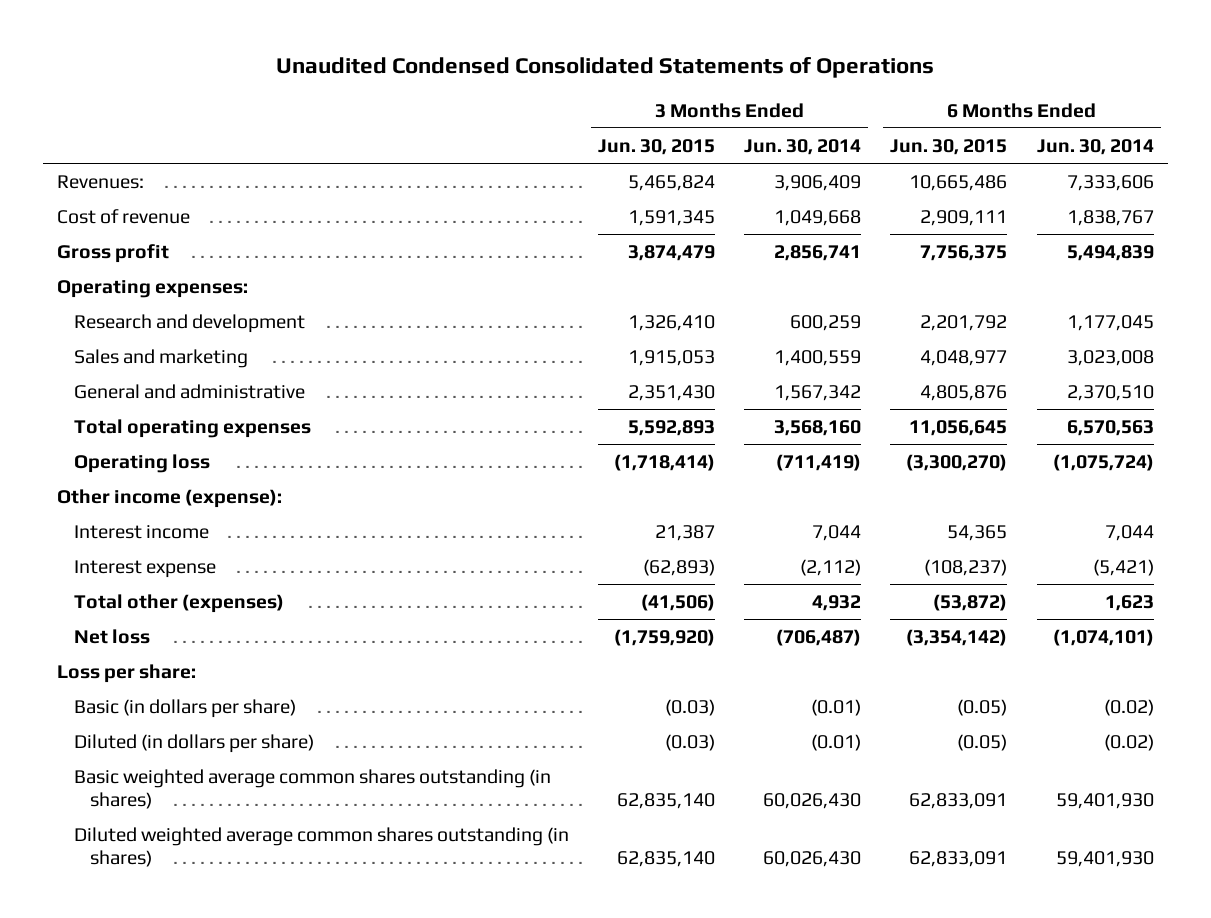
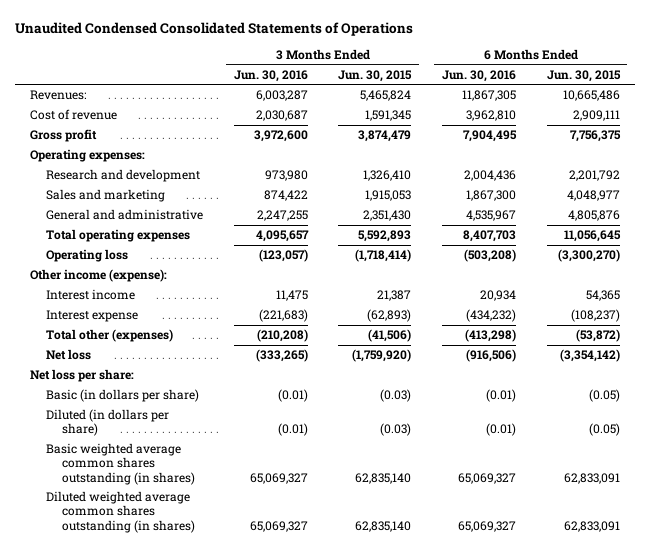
[744,138,862,155] Jun. 30, 2014 -> none
[1036,138,1154,155] Jun. 30, 2014 -> none
none -> [233,69,308,82] Jun. 30, 2016
none -> [441,69,516,82] Jun. 30, 2016
[57,664,197,684] Loss per share: -> [30,369,135,383] Net loss per share:

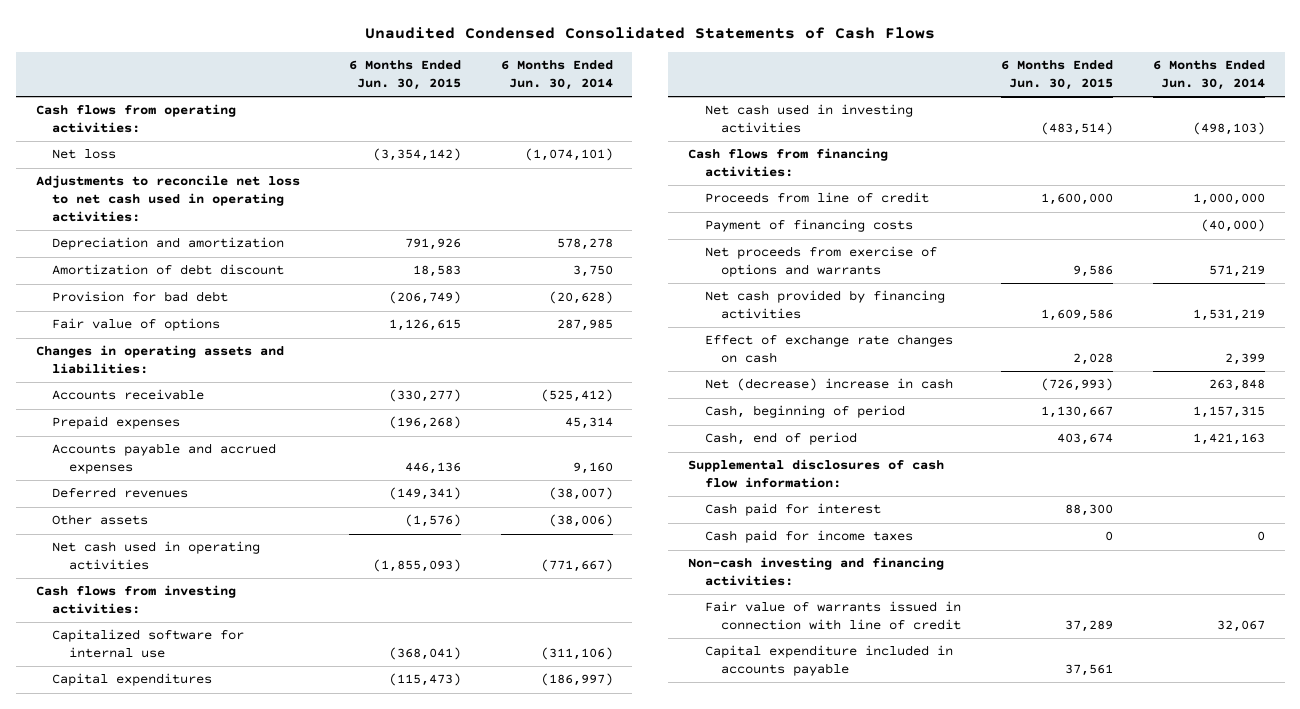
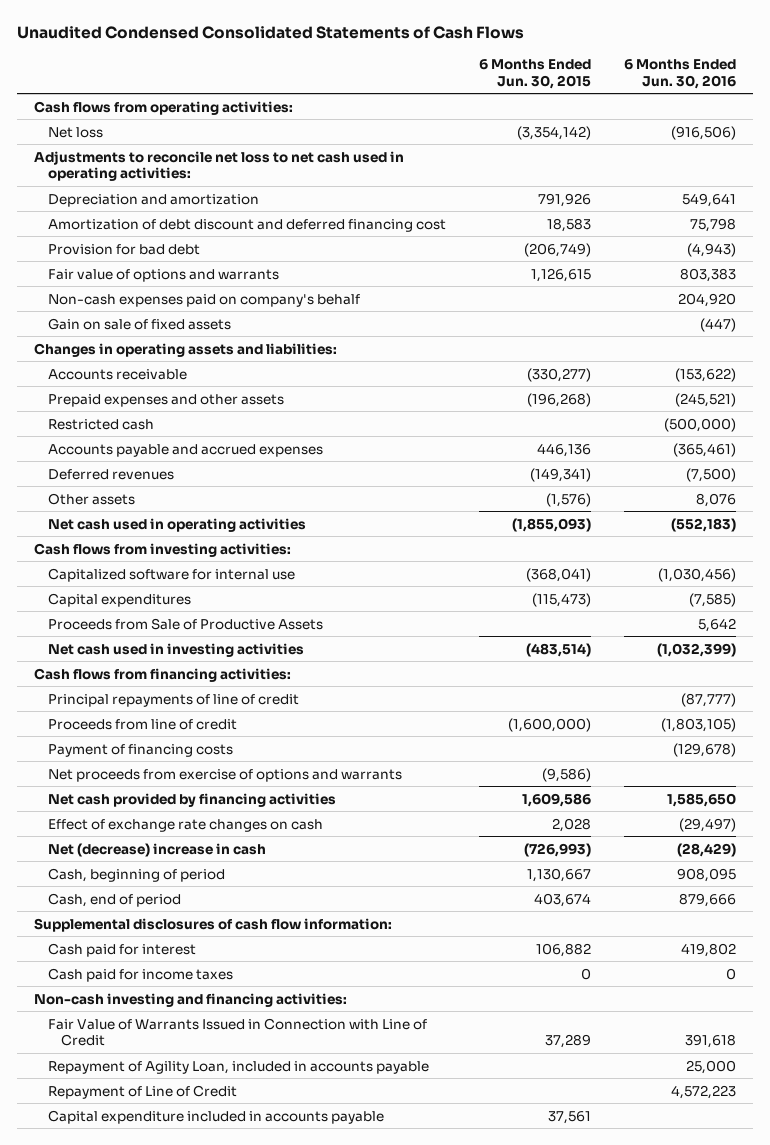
[500,60,613,91] 6 Months Ended Jun. 30, 2014 -> none
none -> [624,59,737,89] 6 Months Ended Jun. 30, 2016
[52,264,285,276] Amortization of debt discount -> [47,218,446,232] Amortization of debt discount and deferred financing cost
[52,318,221,332] Fair value of options -> [47,268,279,282] Fair value of options and warrants
none -> [47,293,360,307] Non-cash expenses paid on company's behalf
none -> [47,317,231,330] Gain on sale of fixed assets
[52,416,181,430] Prepaid expenses -> [47,393,284,407] Prepaid expenses and other assets
none -> [47,418,154,430] Restricted cash
none -> [47,617,323,630] Proceeds from Sale of Productive Assets
none -> [47,693,299,707] Principal repayments of line of credit
[1041,193,1114,206] 1,600,000 -> [507,717,591,732] (1,600,000)
[1073,265,1114,278] 9,586 -> [541,767,591,782] (9,586)
[1065,504,1114,517] 88,300 -> [535,942,591,957] 106,882
[704,601,962,631] Fair value of warrants issued in connection with line of credit -> [47,1017,427,1046] Fair Value of Warrants Issued in Connection with Line of Credit
none -> [47,1060,429,1074] Repayment of Agility Loan, included in accounts payable
none -> [47,1084,237,1099] Repayment of Line of Credit

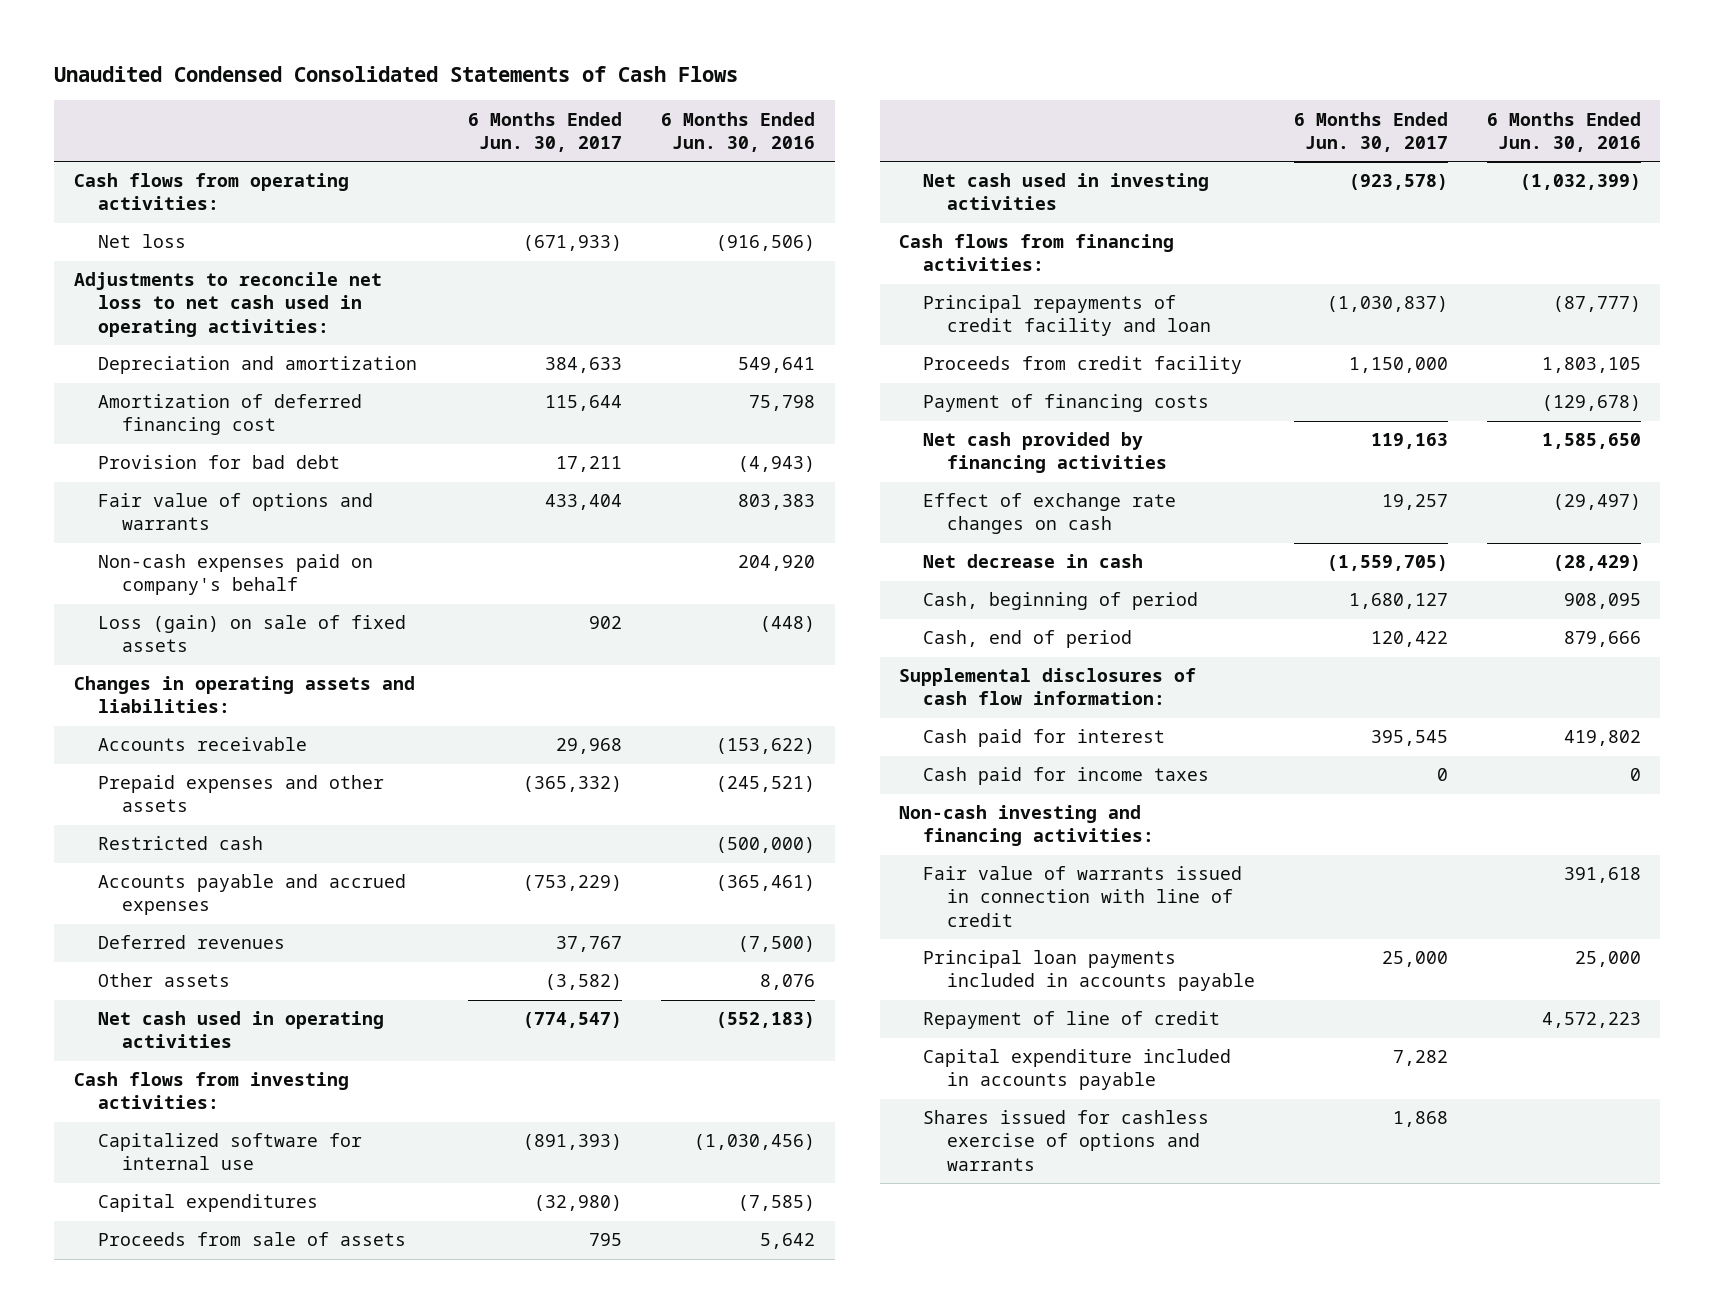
[478,59,591,89] 6 Months Ended Jun. 30, 2015 -> none
none -> [468,111,623,152] 6 Months Ended Jun. 30, 2017
[47,218,446,232] Amortization of debt discount and deferred financing cost -> [97,394,362,436] Amortization of deferred financing cost
[47,317,231,330] Gain on sale of fixed assets -> [97,615,406,653] Loss (gain) on sale of fixed assets
[700,317,737,332] (447) -> [760,616,816,633] (448)
[47,617,323,630] Proceeds from Sale of Productive Assets -> [97,1232,406,1247] Proceeds from sale of assets
[47,693,299,707] Principal repayments of line of credit -> [922,295,1211,337] Principal repayments of credit facility and loan
[47,718,237,730] Proceeds from line of credit -> [922,356,1242,375] Proceeds from credit facility
[661,717,737,732] (1,803,105) -> [1541,357,1641,374] 1,803,105
[47,768,402,782] Net proceeds from exercise of options and warrants -> none
[47,842,266,857] Net (decrease) increase in cash -> [922,554,1143,569] Net decrease in cash
[47,1017,427,1046] Fair Value of Warrants Issued in Connection with Line of Credit -> [922,866,1242,927] Fair value of warrants issued in connection with line of credit
[47,1060,429,1074] Repayment of Agility Loan, included in accounts payable -> [922,950,1255,992] Principal loan payments included in accounts payable
[47,1084,237,1099] Repayment of Line of Credit -> [922,1011,1220,1030] Repayment of line of credit
none -> [922,1110,1209,1171] Shares issued for cashless exercise of options and warrants

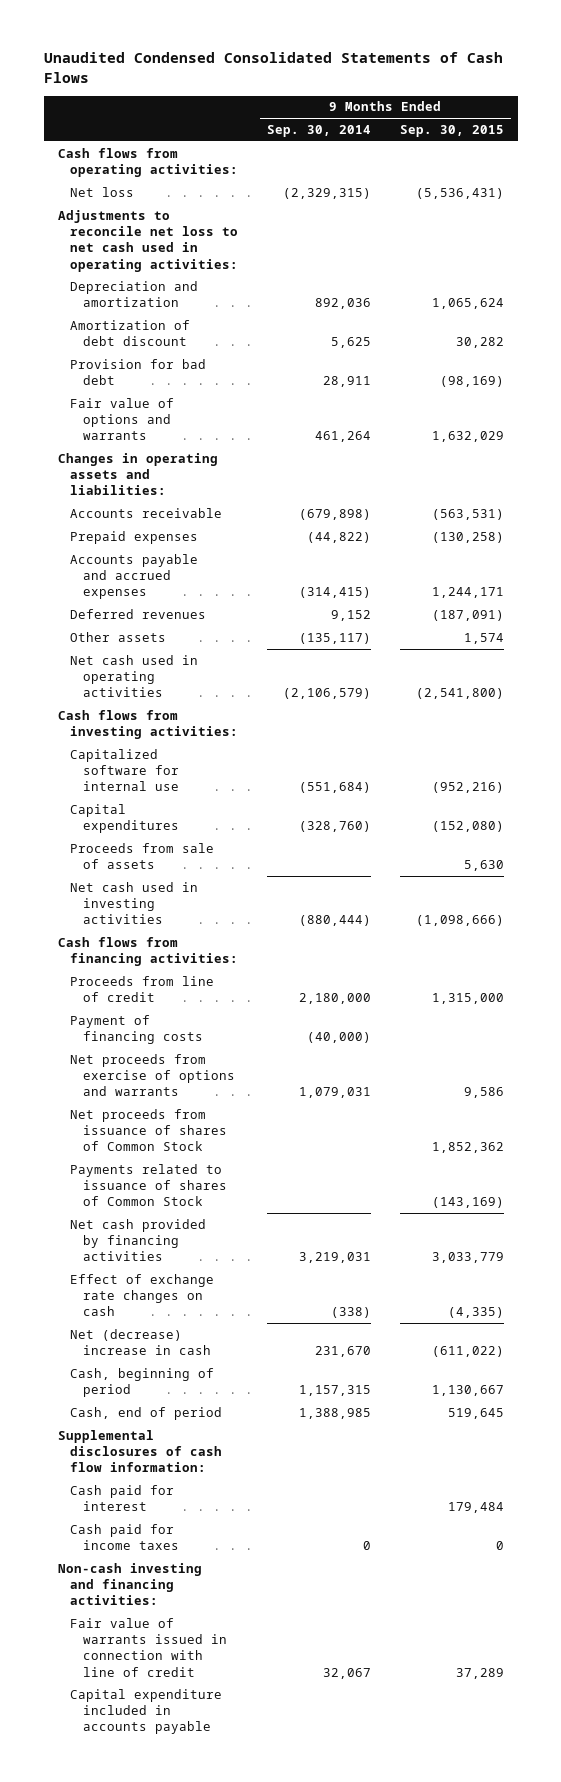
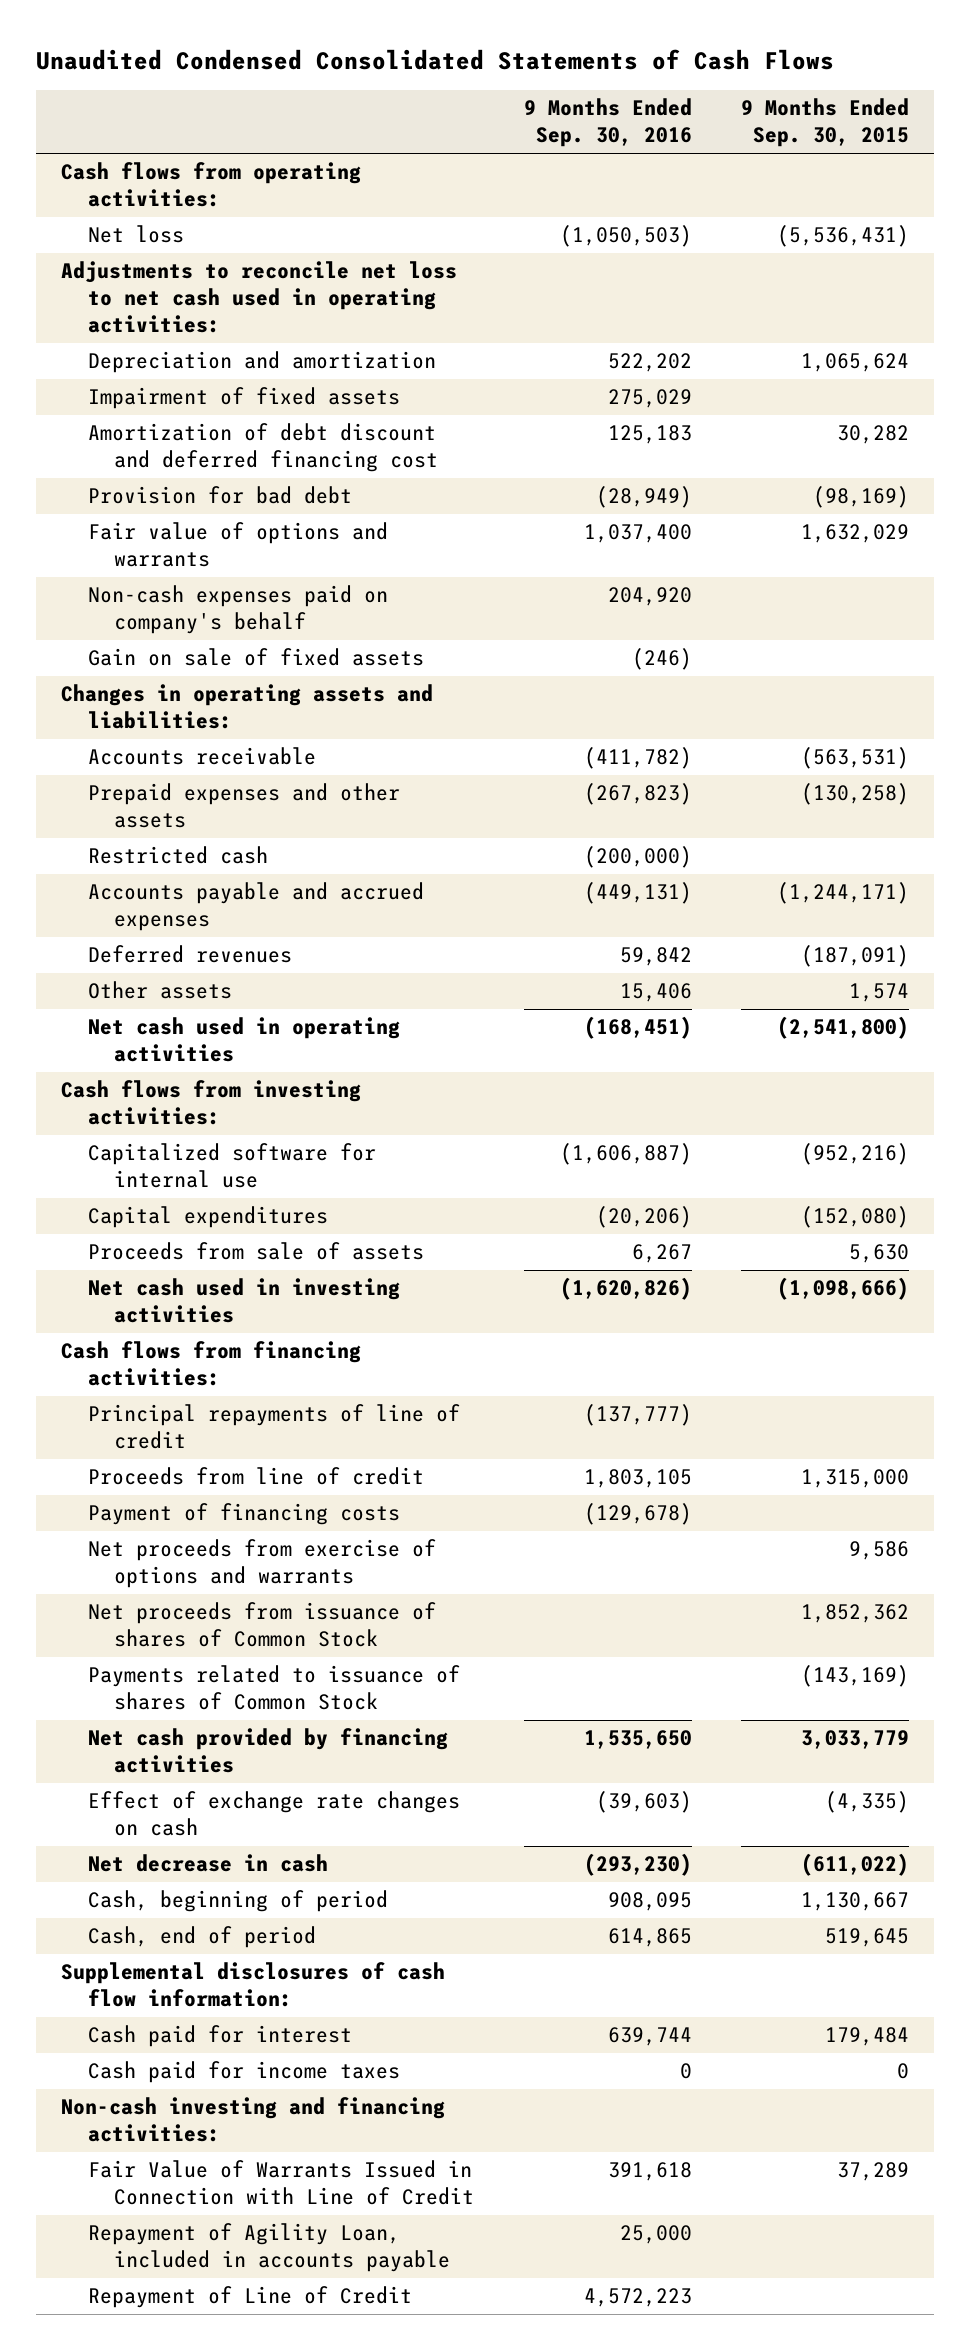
[266,125,371,138] Sep. 30, 2014 -> none
none -> [523,98,692,148] 9 Months Ended Sep. 30, 2016
none -> [87,387,400,410] Impairment of fixed assets
[70,319,191,347] Amortization of debt discount -> [87,423,439,473] Amortization of debt discount and deferred financing cost
none -> [87,585,388,635] Non-cash expenses paid on company's behalf
none -> [87,648,424,667] Gain on sale of fixed assets
[70,530,199,544] Prepaid expenses -> [87,783,400,829] Prepaid expenses and other assets
none -> [87,846,268,865] Restricted cash
[431,587,504,599] 1,244,171 -> [777,882,910,905] (1,244,171)
none -> [87,1404,460,1450] Principal repayments of line of credit
[70,1328,211,1356] Net (decrease) increase in cash -> [87,1854,328,1873] Net decrease in cash
[70,1688,223,1735] Capital expenditure included in accounts payable -> none
[70,1617,227,1677] Fair value of warrants issued in connection with line of credit -> [87,2160,475,2206] Fair Value of Warrants Issued in Connection with Line of Credit
none -> [87,2223,451,2273] Repayment of Agility Loan, included in accounts payable
none -> [87,2286,412,2309] Repayment of Line of Credit

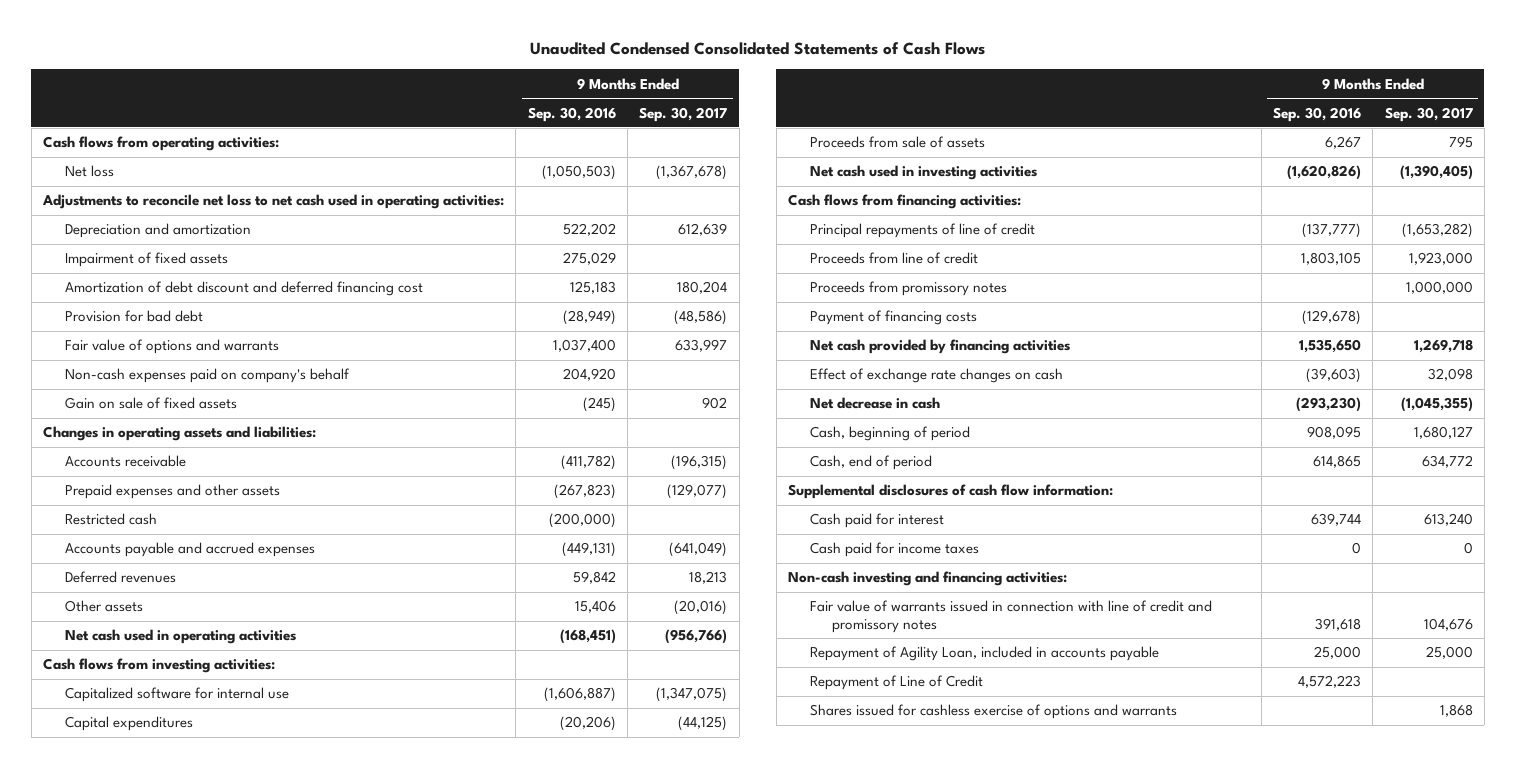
[741,98,910,148] 9 Months Ended Sep. 30, 2015 -> none
none -> [639,106,728,122] Sep. 30, 2017
[631,648,692,671] (246) -> [582,397,616,413] (245)
none -> [810,281,1008,297] Proceeds from promissory notes
[87,1539,436,1589] Net proceeds from exercise of options and warrants -> none
[87,1602,436,1648] Net proceeds from issuance of shares of Common Stock -> none
[87,1665,460,1711] Payments related to issuance of shares of Common Stock -> none
[87,2160,475,2206] Fair Value of Warrants Issued in Connection with Line of Credit -> [810,600,1213,633] Fair value of warrants issued in connection with line of credit and promissory notes
none -> [810,704,1178,720] Shares issued for cashless exercise of options and warrants

